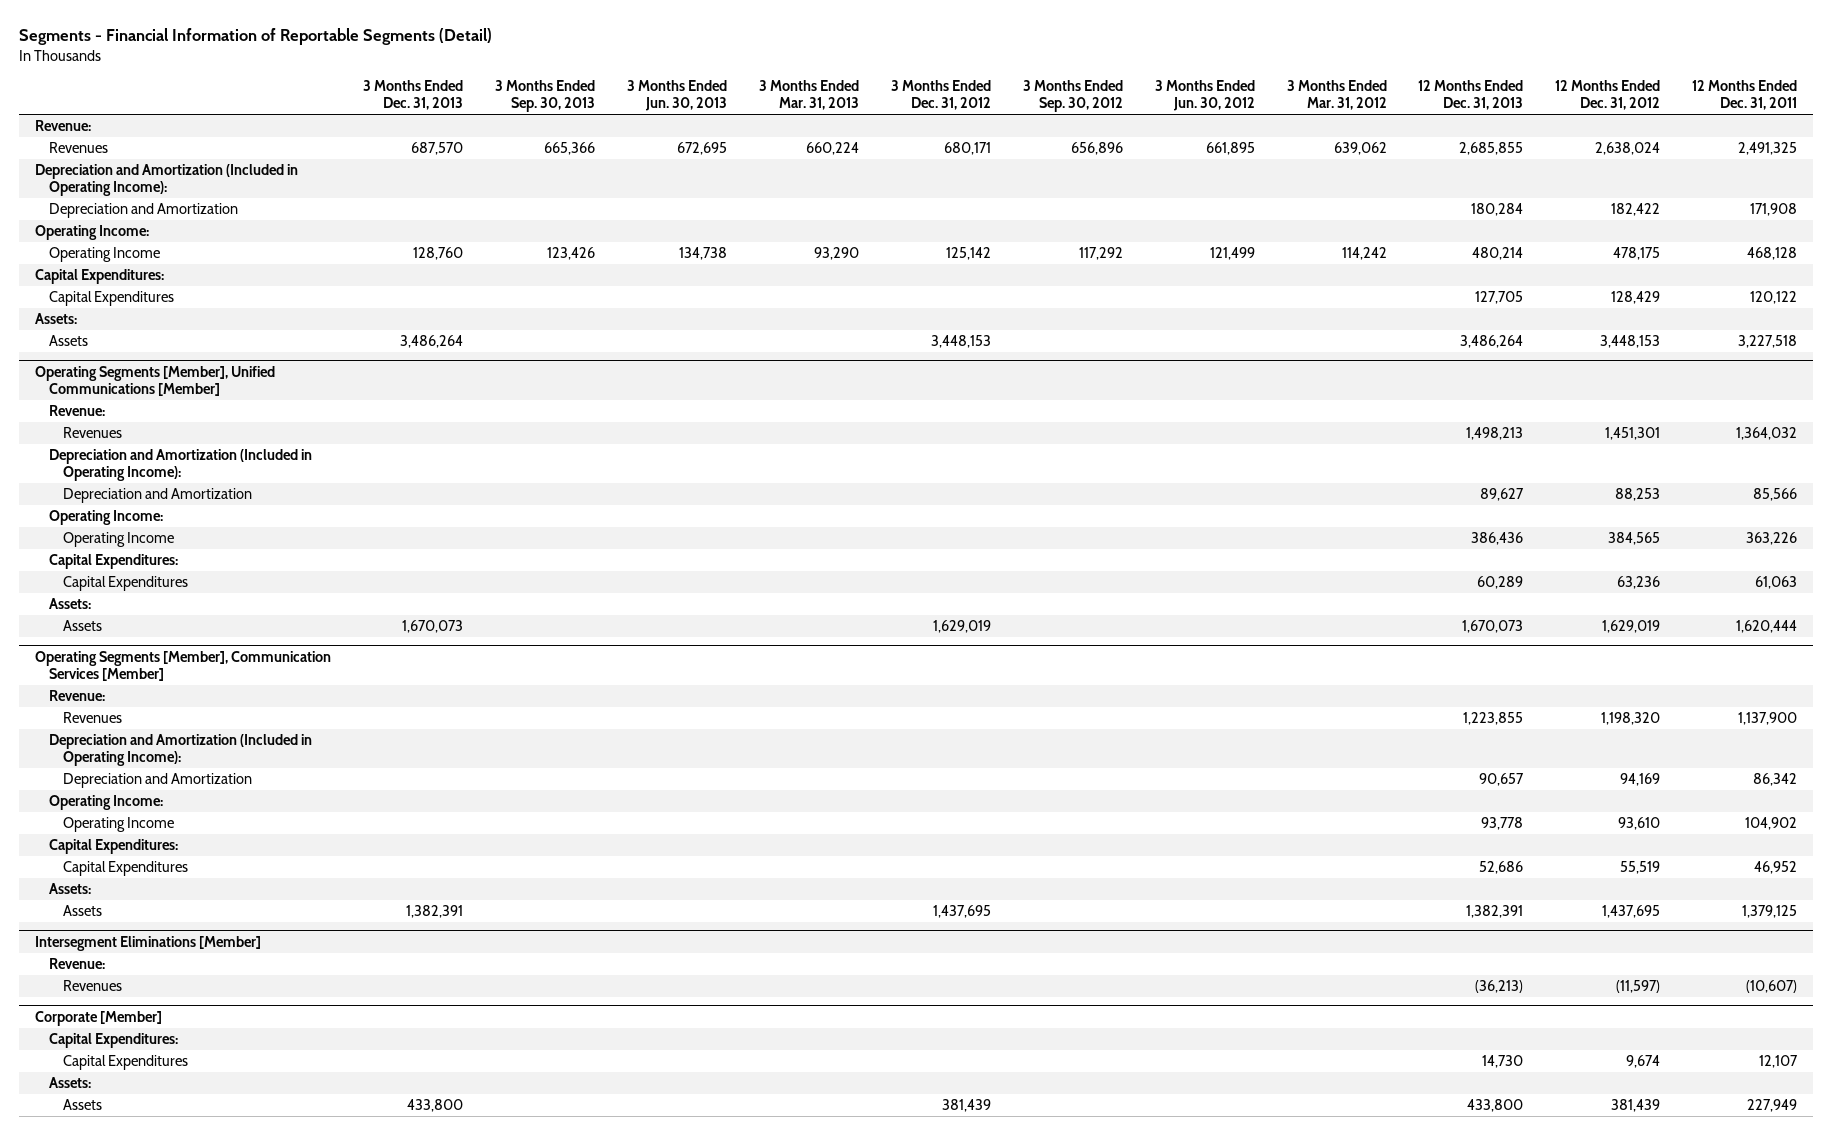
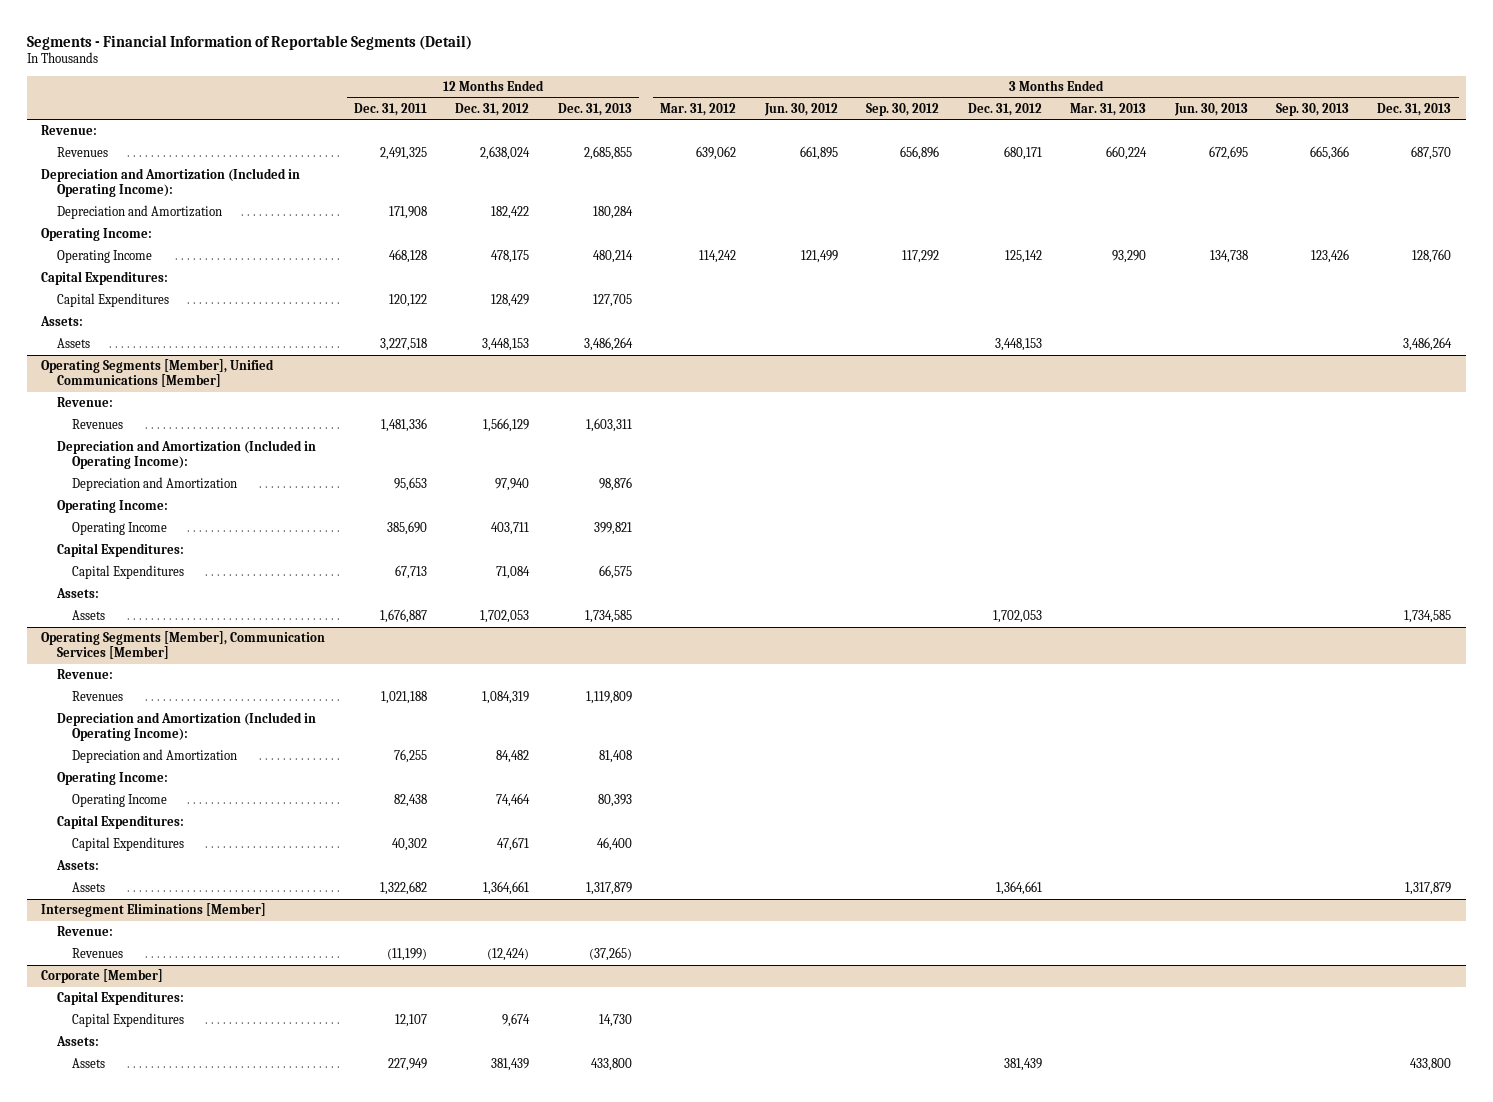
[1466,427,1524,441] 1,498,213 -> [585,418,632,433] 1,603,311
[1605,427,1661,441] 1,451,301 -> [483,418,530,433] 1,566,129
[1736,427,1798,441] 1,364,032 -> [380,418,427,433] 1,481,336
[1480,488,1525,502] 89,627 -> [598,477,632,492] 98,876
[1615,488,1661,502] 88,253 -> [495,478,530,492] 97,940
[1753,488,1798,502] 85,566 -> [393,477,427,492] 95,653
[1471,532,1524,546] 386,436 -> [593,522,632,536] 399,821
[1608,532,1661,546] 384,565 -> [491,522,530,536] 403,711
[1746,532,1798,546] 363,226 -> [386,521,427,536] 385,690
[1477,576,1524,590] 60,289 -> [598,565,632,580] 66,575
[1617,576,1661,590] 63,236 -> [496,566,531,580] 71,084
[1755,576,1798,590] 61,063 -> [394,565,427,580] 67,713
[401,620,463,634] 1,670,073 -> [1404,610,1452,624] 1,734,585
[932,620,991,634] 1,629,019 -> [992,610,1042,624] 1,702,053
[1462,620,1524,634] 1,670,073 -> [584,610,632,624] 1,734,585
[1602,620,1661,634] 1,629,019 -> [480,610,530,624] 1,702,053
[1736,620,1798,634] 1,620,444 -> [379,609,427,624] 1,676,887
[1463,712,1524,726] 1,223,855 -> [585,691,632,705] 1,119,809
[1601,712,1661,726] 1,198,320 -> [482,691,530,705] 1,084,319
[1738,712,1798,726] 1,137,900 -> [380,691,427,705] 1,021,188
[1479,773,1525,787] 90,657 -> [598,750,632,764] 81,408
[1620,773,1661,787] 94,169 -> [496,750,530,764] 84,482
[1753,773,1798,787] 86,342 -> [393,749,427,764] 76,255
[1481,817,1524,831] 93,778 -> [597,794,632,808] 80,393
[1618,817,1661,831] 93,610 -> [496,793,531,808] 74,464
[1745,817,1798,831] 104,902 -> [393,794,427,808] 82,438
[1479,861,1524,875] 52,686 -> [596,837,632,852] 46,400
[1620,861,1661,875] 55,519 -> [497,837,530,852] 47,671
[1754,861,1798,875] 46,952 -> [391,838,427,852] 40,302
[405,905,463,919] 1,382,391 -> [1405,882,1452,896] 1,317,879
[932,905,991,919] 1,437,695 -> [995,881,1042,896] 1,364,661
[1466,905,1524,919] 1,382,391 -> [585,882,632,896] 1,317,879
[1602,905,1661,919] 1,437,695 -> [483,881,530,896] 1,364,661
[1742,905,1798,919] 1,379,125 -> [379,881,427,896] 1,322,682
[1475,980,1524,994] (36,213) -> [588,947,632,962] (37,265)
[1616,980,1661,994] (11,597) -> [487,948,530,962] (12,424)
[1746,980,1798,994] (10,607) -> [386,948,427,962] (11,199)

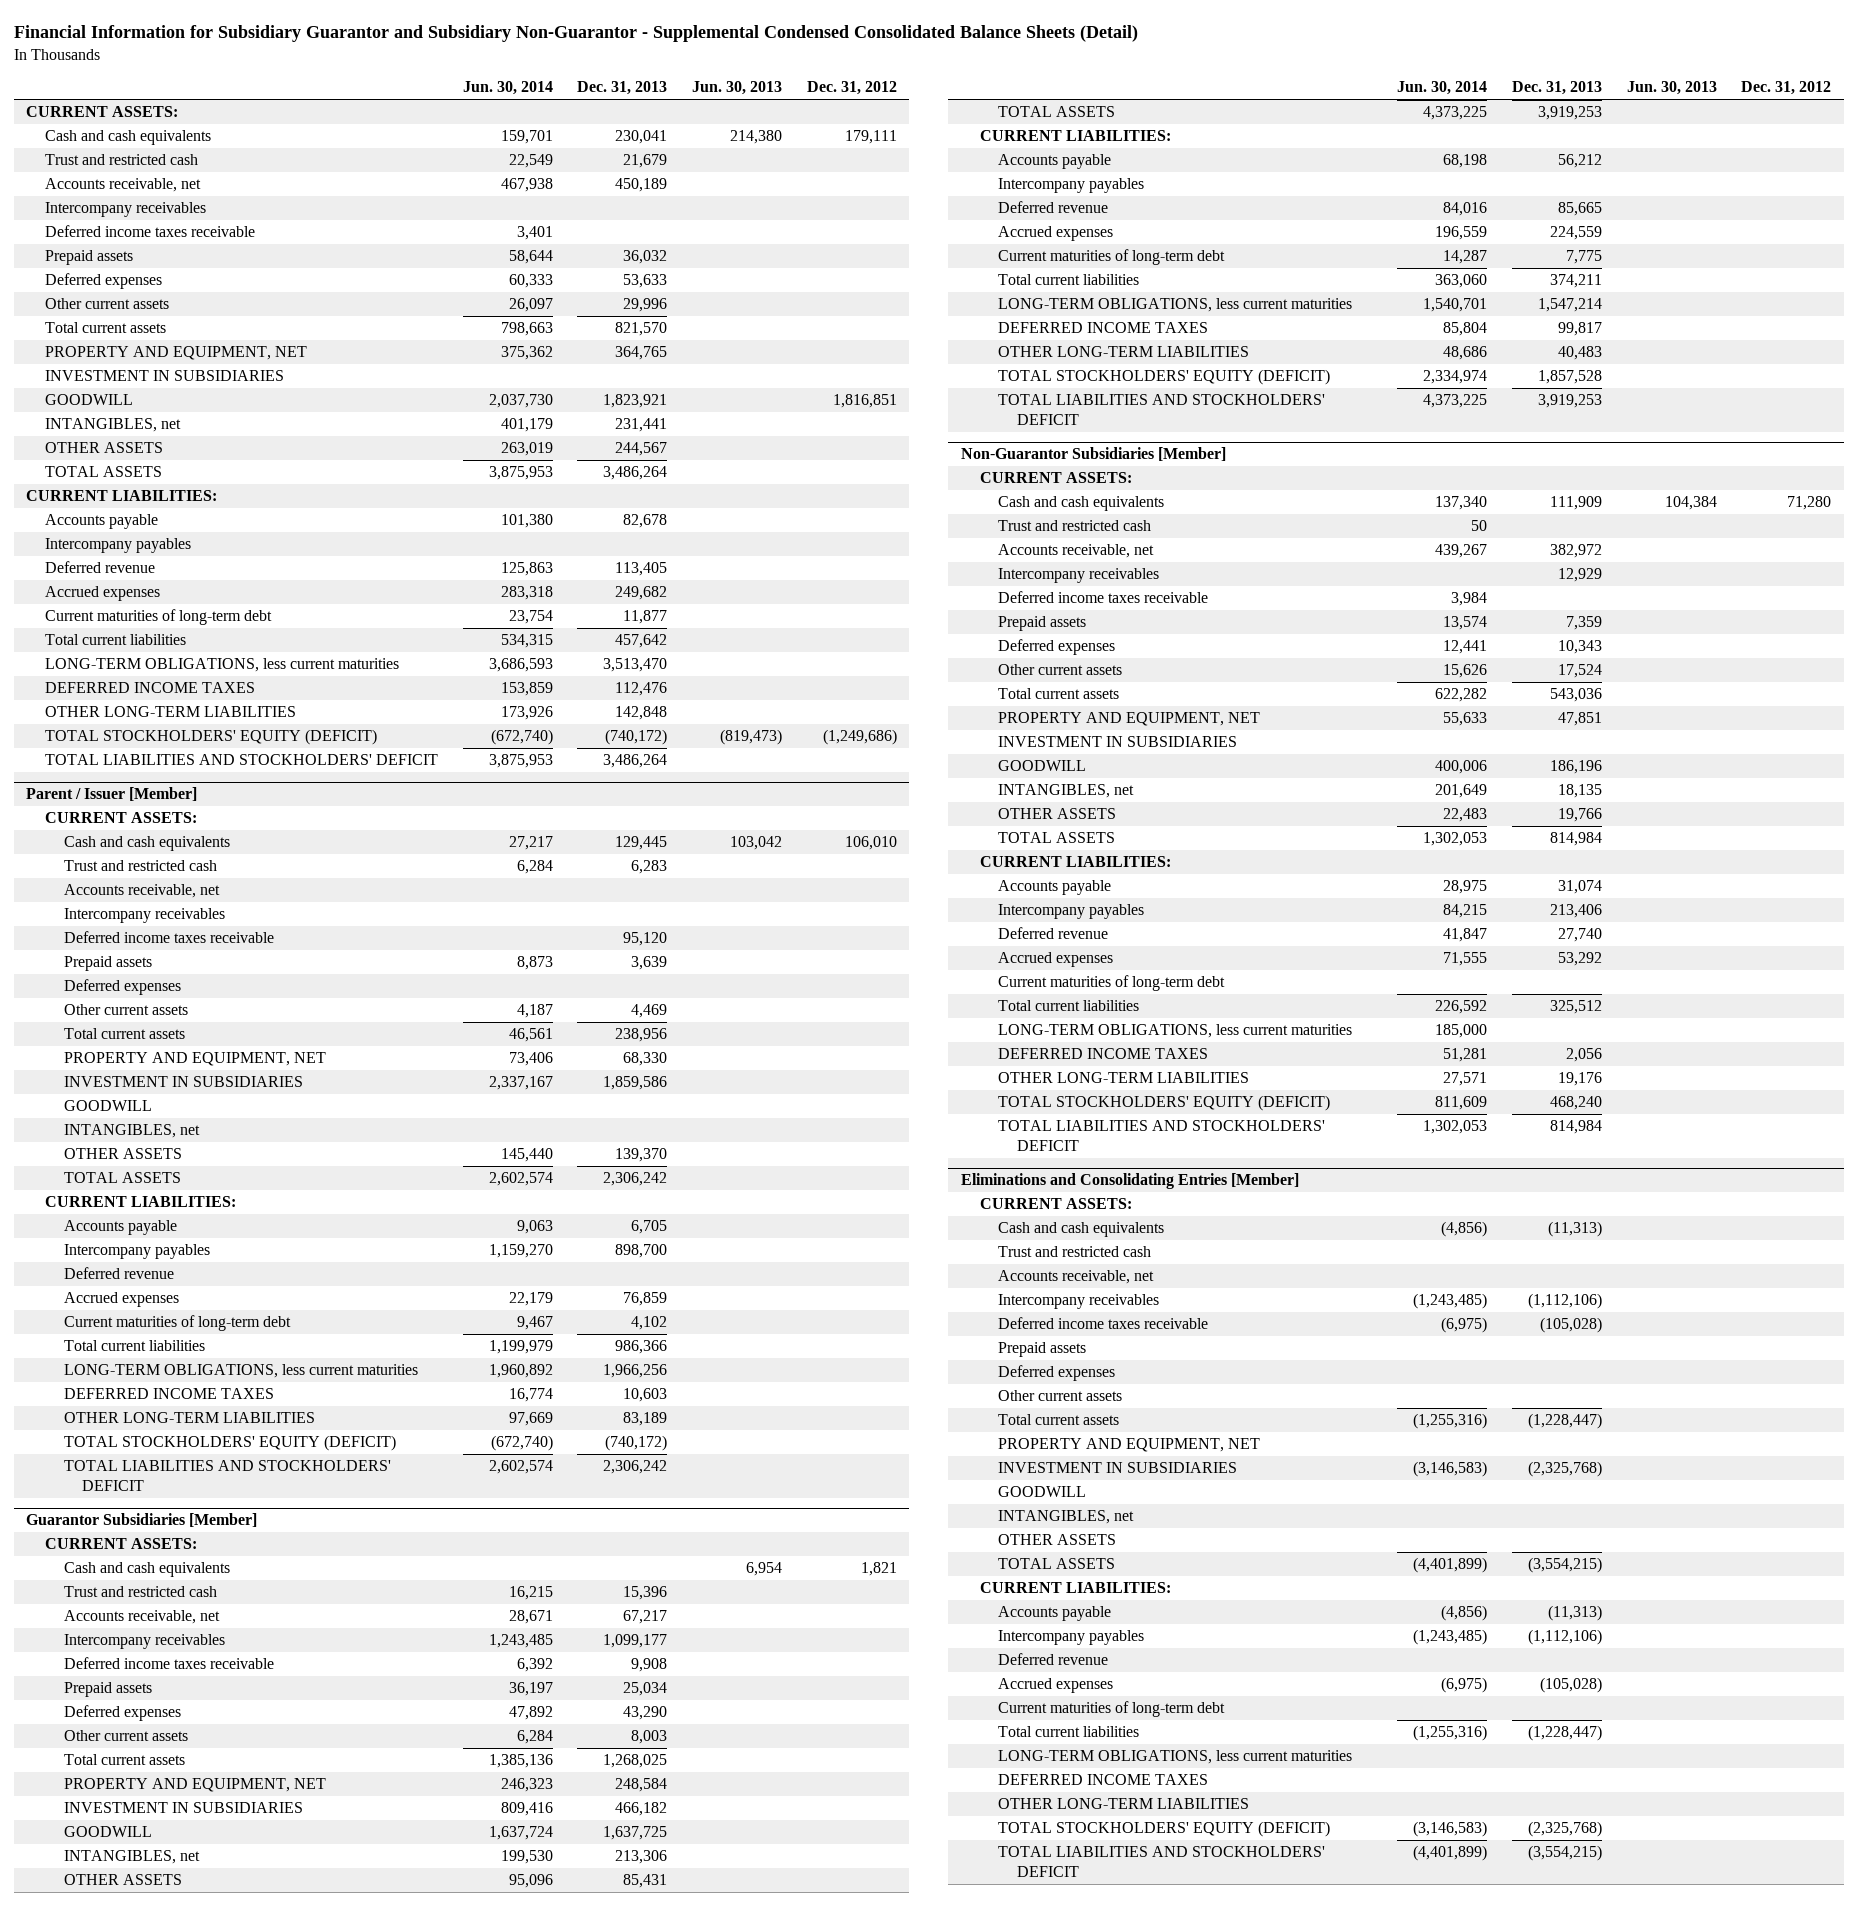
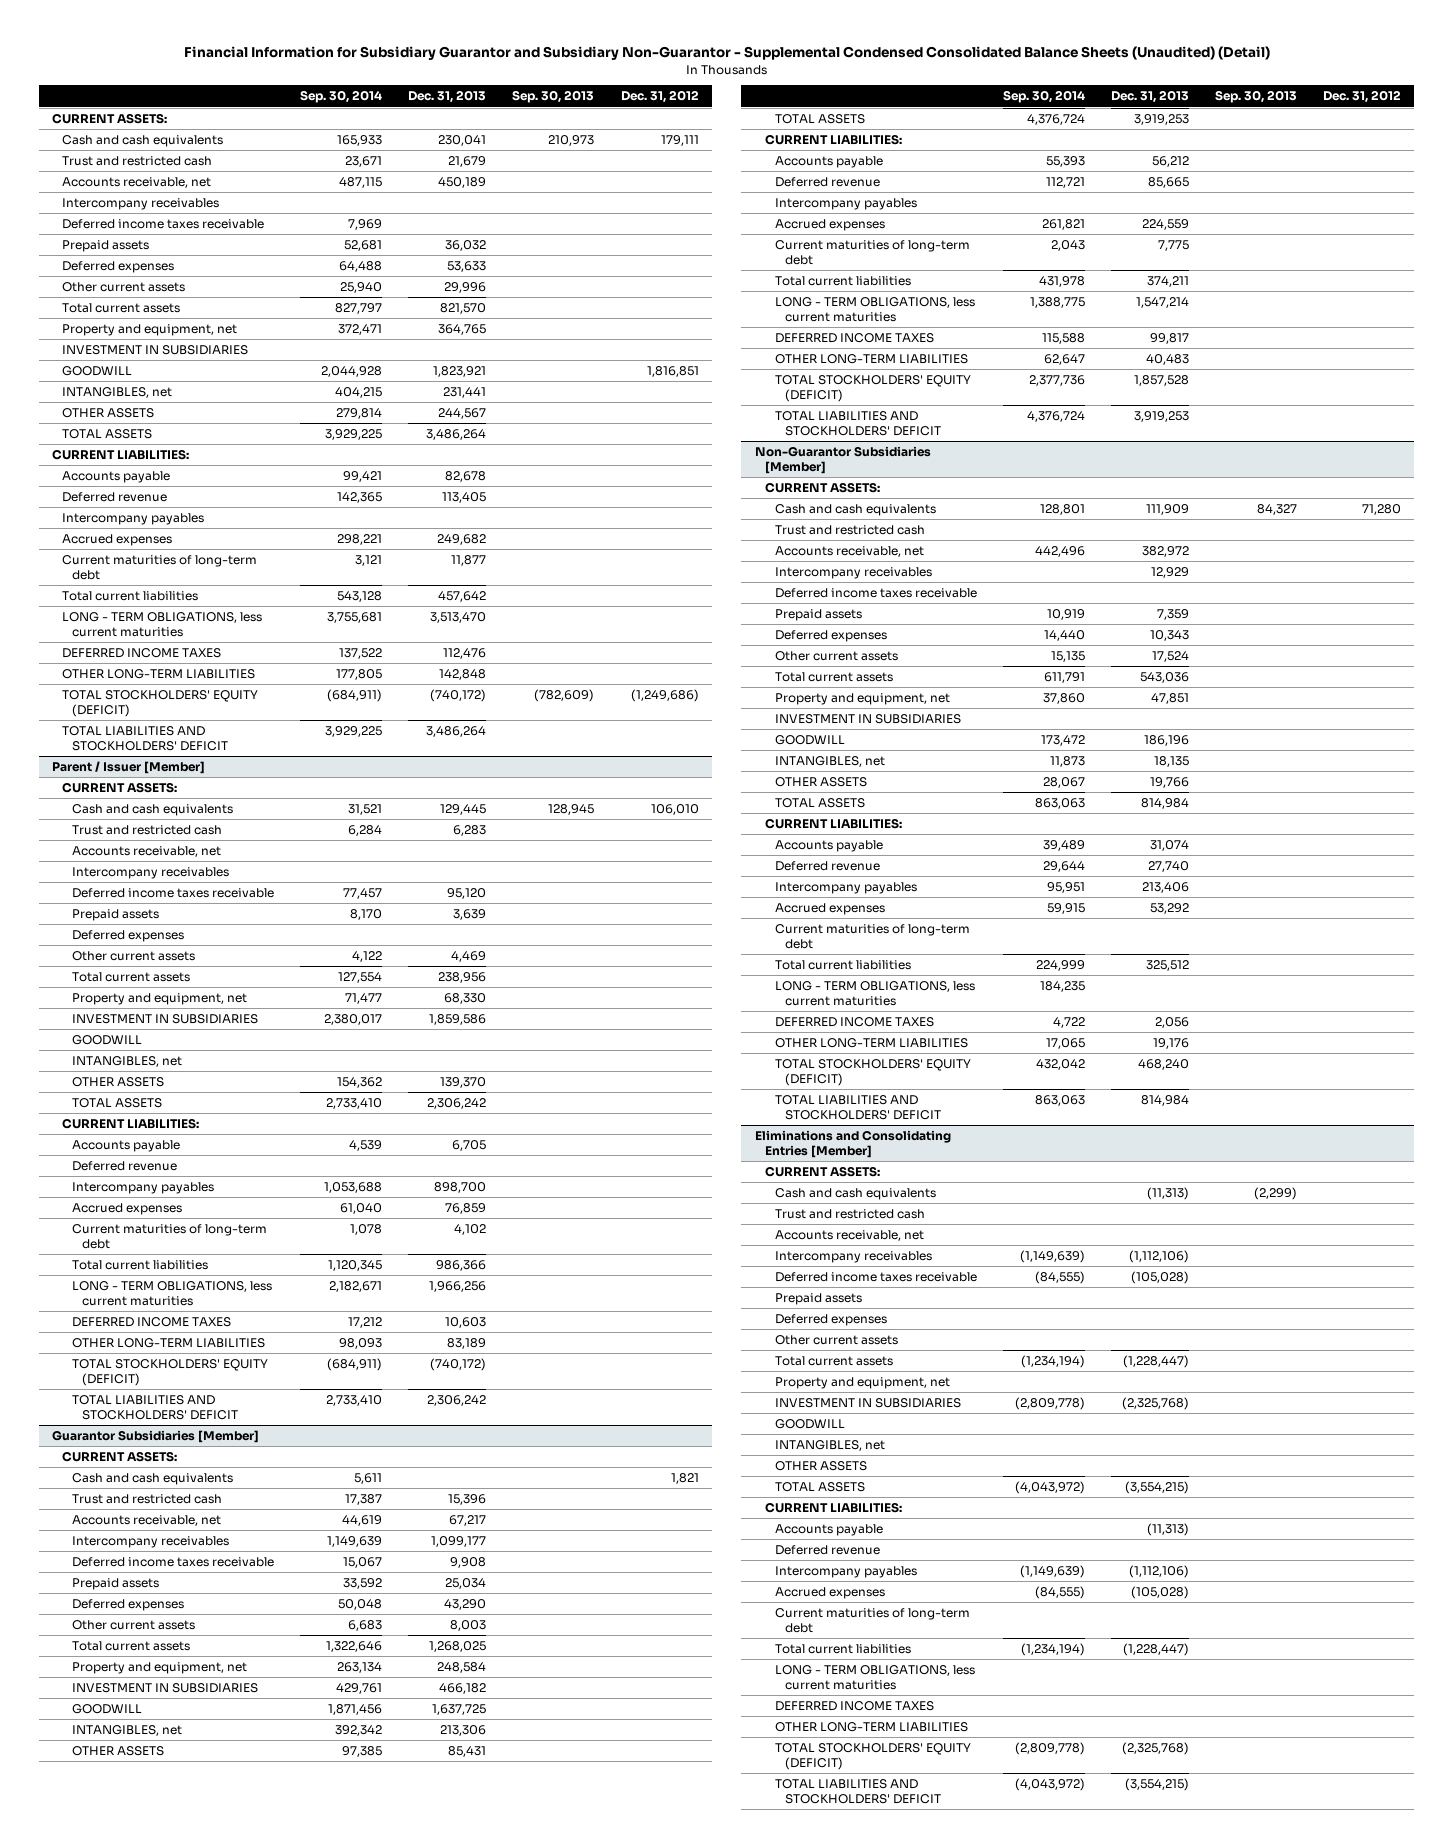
[13,25,1138,43] Financial Information for Subsidiary Guarantor and Subsidiary Non-Guarantor - Supplemental Condensed Consolidated Balance Sheets (Detail) -> [183,46,1270,61] Financial Information for Subsidiary Guarantor and Subsidiary Non-Guarantor - Supplemental Condensed Consolidated Balance Sheets (Unaudited) (Detail)
[462,81,553,96] Jun. 30, 2014 -> none
[691,81,782,96] Jun. 30, 2013 -> none
none -> [300,90,383,104] Sep. 30, 2014
none -> [512,90,595,104] Sep. 30, 2013
[44,346,307,361] PROPERTY AND EQUIPMENT, NET -> [61,323,237,336] Property and equipment, net
[44,538,191,554] Intercompany payables -> [61,512,204,525] Intercompany payables
[44,658,399,673] LONG-TERM OBLIGATIONS, less current maturities -> [61,611,262,638] LONG - TERM OBLIGATIONS, less current maturities
[63,1052,326,1067] PROPERTY AND EQUIPMENT, NET -> [71,992,247,1005] Property and equipment, net
[63,1244,210,1260] Intercompany payables -> [71,1181,214,1194] Intercompany payables
[63,1364,418,1379] LONG-TERM OBLIGATIONS, less current maturities -> [71,1280,272,1307] LONG - TERM OBLIGATIONS, less current maturities
[63,1778,326,1793] PROPERTY AND EQUIPMENT, NET -> [71,1661,247,1674] Property and equipment, net
[998,178,1145,194] Intercompany payables -> [774,197,917,210] Intercompany payables
[998,298,1353,313] LONG-TERM OBLIGATIONS, less current maturities -> [774,296,975,323] LONG - TERM OBLIGATIONS, less current maturities
[998,712,1261,727] PROPERTY AND EQUIPMENT, NET -> [774,692,950,705] Property and equipment, net
[998,904,1145,920] Intercompany payables -> [774,881,917,894] Intercompany payables
[998,1024,1353,1039] LONG-TERM OBLIGATIONS, less current maturities -> [774,980,975,1007] LONG - TERM OBLIGATIONS, less current maturities
[998,1438,1261,1453] PROPERTY AND EQUIPMENT, NET -> [774,1376,950,1389] Property and equipment, net
[998,1630,1145,1646] Intercompany payables -> [774,1565,917,1578] Intercompany payables
[998,1750,1353,1765] LONG-TERM OBLIGATIONS, less current maturities -> [774,1664,975,1691] LONG - TERM OBLIGATIONS, less current maturities

